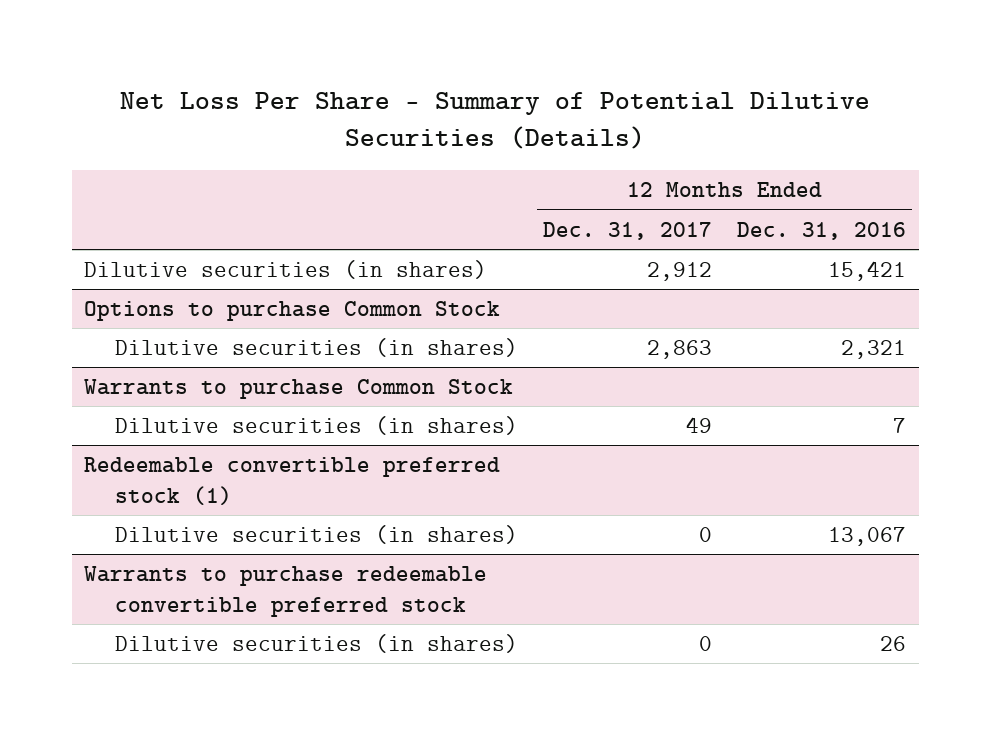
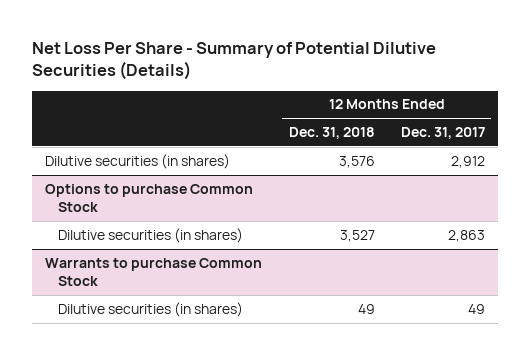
[737,221,907,240] Dec. 31, 2016 -> none
none -> [288,126,375,139] Dec. 31, 2018
[84,457,501,506] Redeemable convertible preferred stock (1) -> none
[114,525,518,545] Dilutive securities (in shares) -> none
[84,566,488,618] Warrants to purchase redeemable convertible preferred stock -> none
[114,634,518,654] Dilutive securities (in shares) -> none

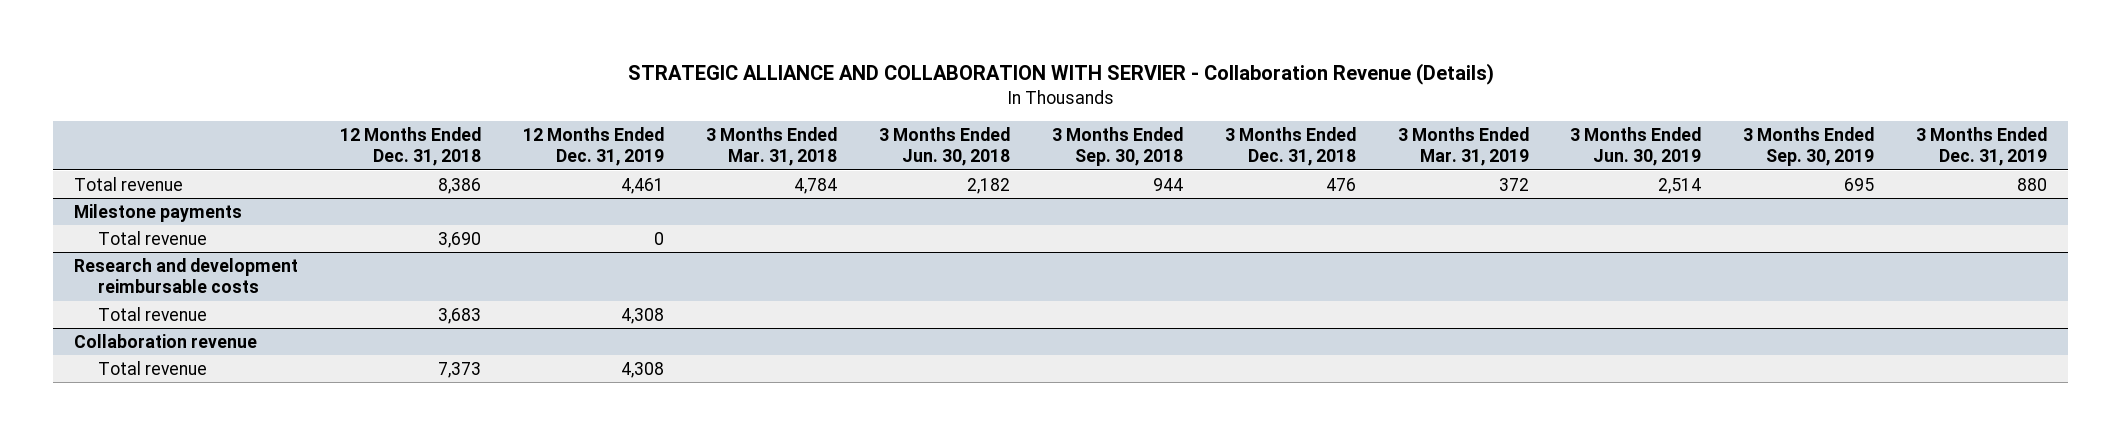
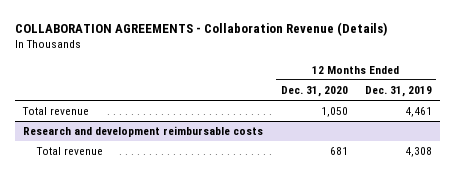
[627,63,1494,86] STRATEGIC ALLIANCE AND COLLABORATION WITH SERVIER - Collaboration Revenue (Details) -> [14,21,387,36] COLLABORATION AGREEMENTS - Collaboration Revenue (Details)
[340,126,482,167] 12 Months Ended Dec. 31, 2018 -> none
[706,126,838,167] 3 Months Ended Mar. 31, 2018 -> none
[878,126,1010,167] 3 Months Ended Jun. 30, 2018 -> none
[1051,126,1183,167] 3 Months Ended Sep. 30, 2018 -> none
[1224,126,1356,167] 3 Months Ended Dec. 31, 2018 -> none
[1397,126,1529,167] 3 Months Ended Mar. 31, 2019 -> none
[1570,126,1702,167] 3 Months Ended Jun. 30, 2019 -> none
[1743,126,1875,167] 3 Months Ended Sep. 30, 2019 -> none
[1916,126,2048,167] 3 Months Ended Dec. 31, 2019 -> none
none -> [280,85,348,97] Dec. 31, 2020
[74,203,243,222] Milestone payments -> none
[97,230,207,245] Total revenue -> none
[74,333,258,348] Collaboration revenue -> none
[97,360,207,375] Total revenue -> none

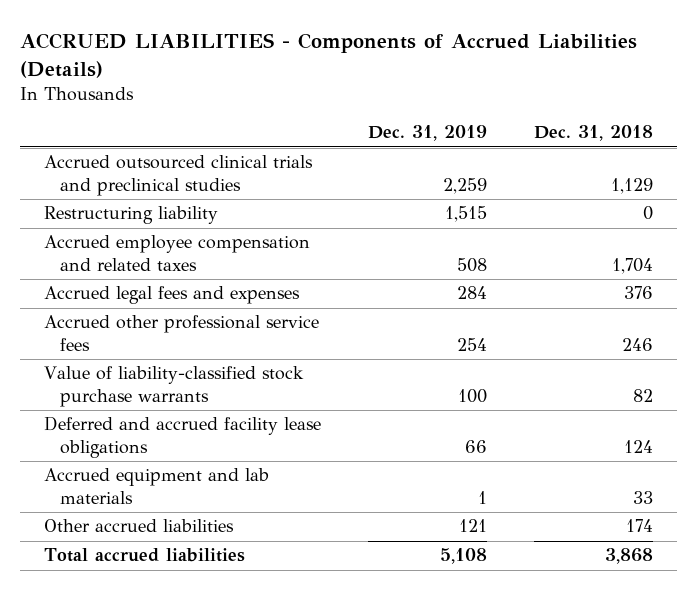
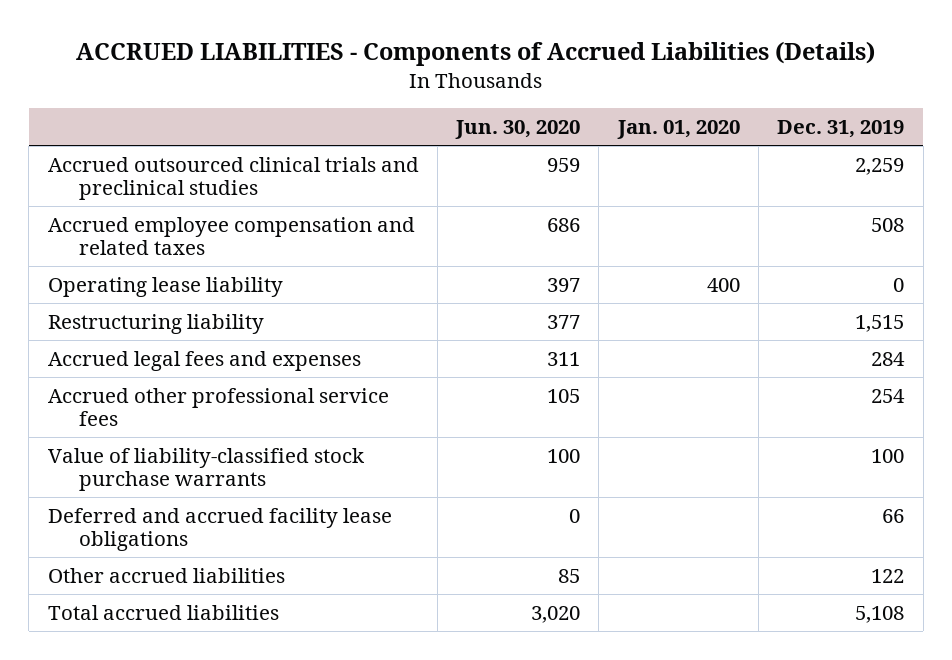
[534,125,654,142] Dec. 31, 2018 -> none
none -> [455,120,581,140] Jun. 30, 2020
none -> [616,120,740,140] Jan. 01, 2020
none -> [47,276,283,297] Operating lease liability
[43,206,218,225] Restructuring liability -> [47,313,264,334] Restructuring liability
[43,468,269,504] Accrued equipment and lab materials -> none
[459,519,488,533] 121 -> [871,568,905,583] 122

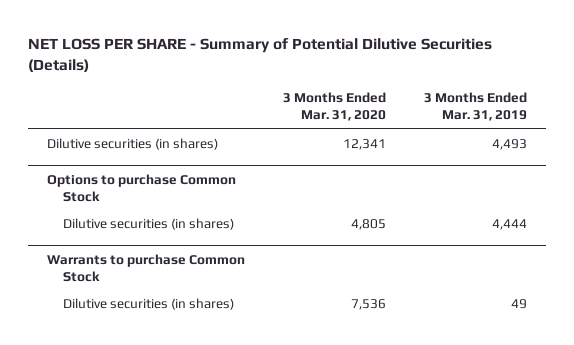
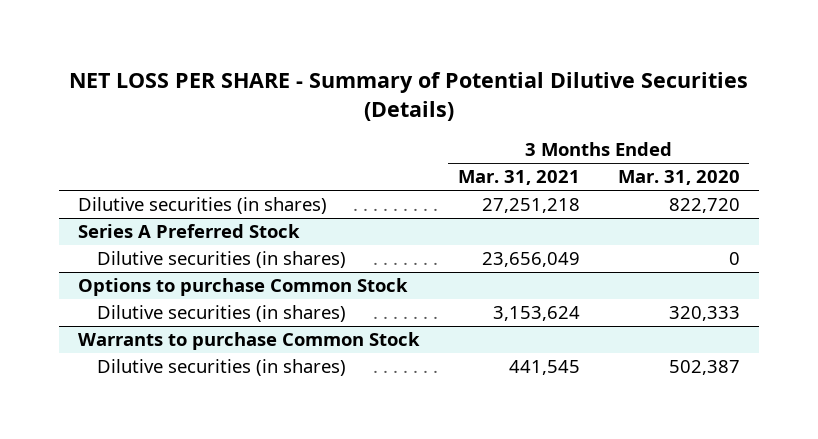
[424,91,528,122] 3 Months Ended Mar. 31, 2019 -> none
none -> [457,170,580,186] Mar. 31, 2021
[343,139,387,151] 12,341 -> [668,198,740,214] 822,720
none -> [78,224,301,239] Series A Preferred Stock
none -> [97,251,347,269] Dilutive securities (in shares)
[351,219,387,231] 4,805 -> [668,306,740,322] 320,333
[351,299,387,311] 7,536 -> [668,360,740,376] 502,387

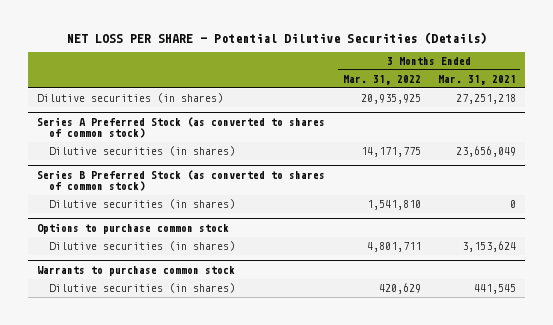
[69,72,749,122] NET LOSS PER SHARE - Summary of Potential Dilutive Securities (Details) -> [66,31,487,44] NET LOSS PER SHARE - Potential Dilutive Securities (Details)
[617,170,740,186] Mar. 31, 2020 -> none
none -> [342,74,421,85] Mar. 31, 2022
[78,224,301,239] Series A Preferred Stock -> [37,116,326,138] Series A Preferred Stock (as converted to shares of common stock)
none -> [37,169,326,191] Series B Preferred Stock (as converted to shares of common stock)
none -> [49,199,236,210] Dilutive securities (in shares)
[78,278,409,297] Options to purchase Common Stock -> [37,222,230,234] Options to purchase common stock
[78,332,421,351] Warrants to purchase Common Stock -> [37,265,236,276] Warrants to purchase common stock

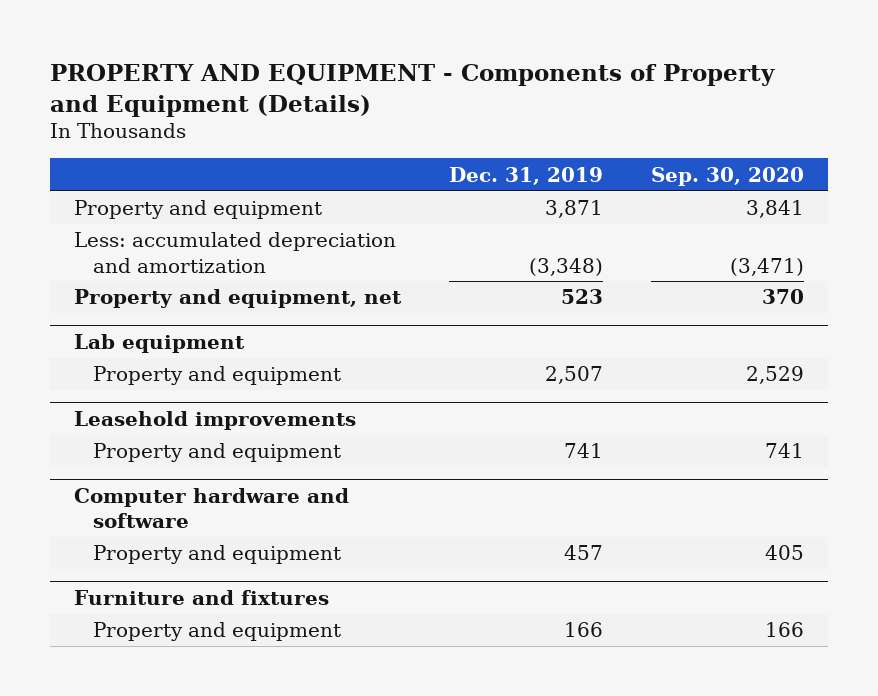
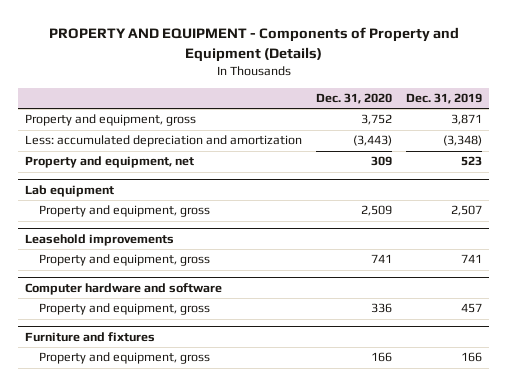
[650,166,804,186] Sep. 30, 2020 -> none
none -> [316,93,393,105] Dec. 31, 2020
[74,200,323,220] Property and equipment -> [25,114,197,127] Property and equipment, gross
[93,366,342,386] Property and equipment -> [38,205,210,218] Property and equipment, gross
[93,443,342,463] Property and equipment -> [38,254,210,267] Property and equipment, gross
[93,545,342,565] Property and equipment -> [38,303,210,316] Property and equipment, gross
[93,622,342,642] Property and equipment -> [38,352,210,365] Property and equipment, gross

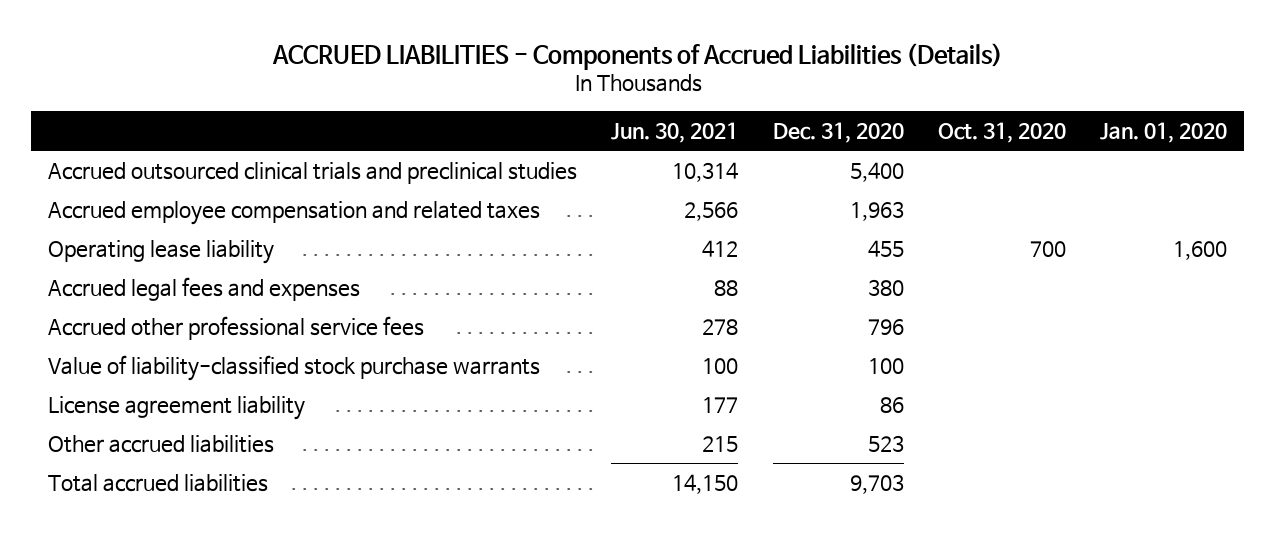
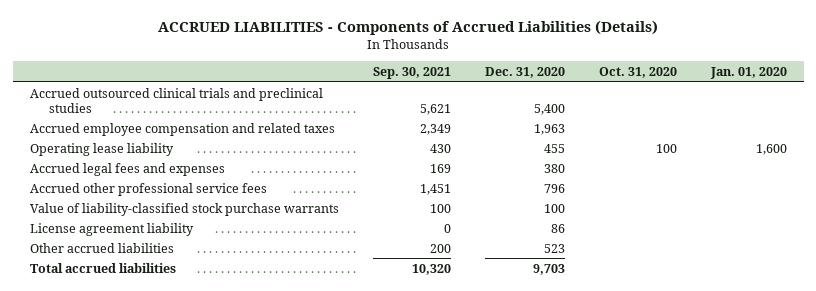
[611,122,739,144] Jun. 30, 2021 -> none
none -> [372,67,451,80] Sep. 30, 2021
[1029,241,1066,258] 700 -> [655,143,677,153] 100

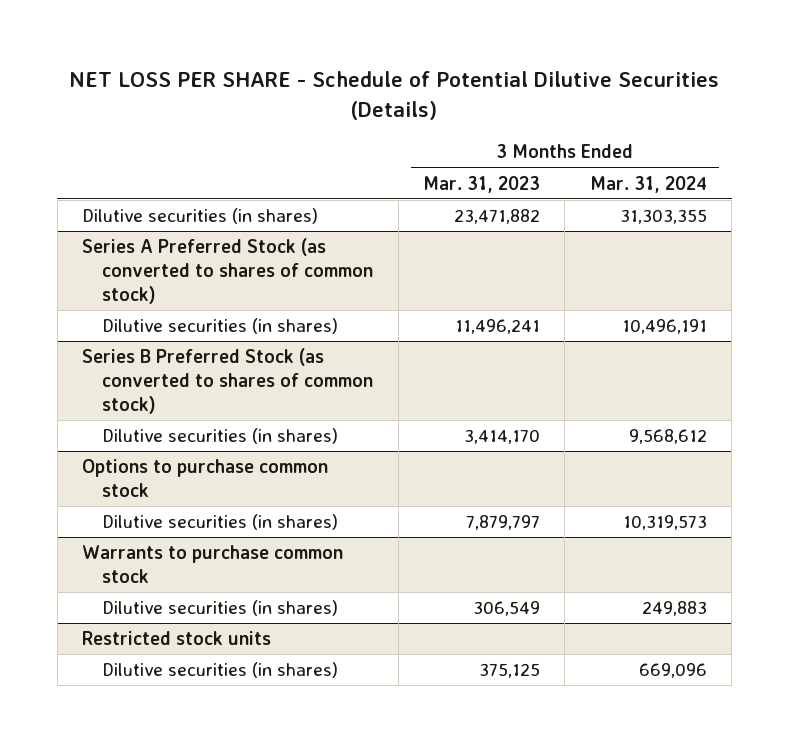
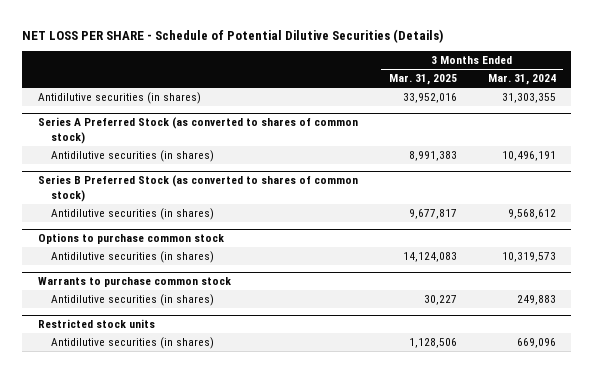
[422,175,540,193] Mar. 31, 2023 -> none
none -> [388,74,457,86] Mar. 31, 2025
[81,208,318,225] Dilutive securities (in shares) -> [37,92,201,105] Antidilutive securities (in shares)
[102,318,339,335] Dilutive securities (in shares) -> [51,150,215,163] Antidilutive securities (in shares)
[102,428,339,445] Dilutive securities (in shares) -> [51,208,215,221] Antidilutive securities (in shares)
[102,514,339,531] Dilutive securities (in shares) -> [51,251,215,264] Antidilutive securities (in shares)
[102,600,339,617] Dilutive securities (in shares) -> [51,294,215,307] Antidilutive securities (in shares)
[102,662,339,679] Dilutive securities (in shares) -> [51,337,215,350] Antidilutive securities (in shares)

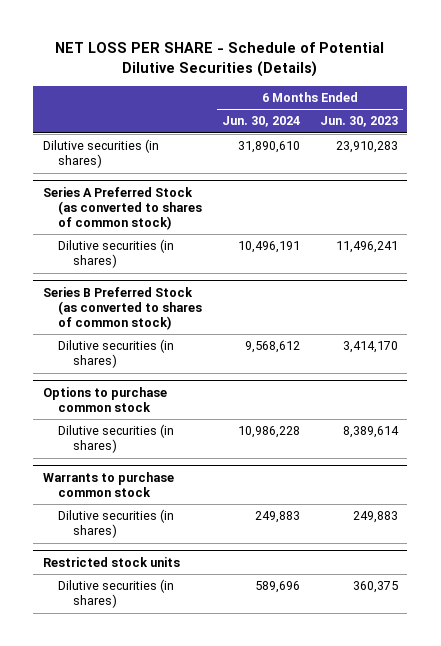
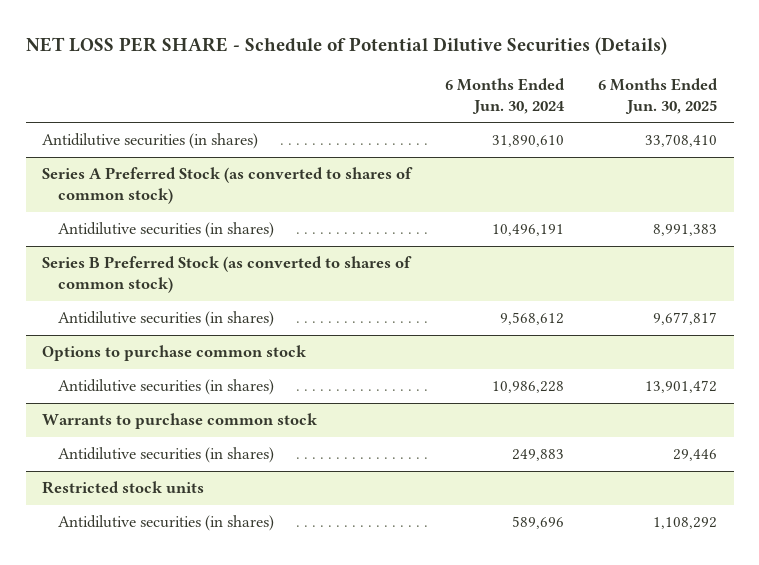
[319,116,398,128] Jun. 30, 2023 -> none
none -> [597,77,718,114] 6 Months Ended Jun. 30, 2025
[43,139,160,169] Dilutive securities (in shares) -> [42,133,259,150] Antidilutive securities (in shares)
[58,239,175,269] Dilutive securities (in shares) -> [57,222,274,239] Antidilutive securities (in shares)
[58,339,175,369] Dilutive securities (in shares) -> [57,311,274,328] Antidilutive securities (in shares)
[58,424,175,454] Dilutive securities (in shares) -> [57,379,274,396] Antidilutive securities (in shares)
[58,509,175,539] Dilutive securities (in shares) -> [57,447,274,464] Antidilutive securities (in shares)
[58,579,175,609] Dilutive securities (in shares) -> [57,515,274,532] Antidilutive securities (in shares)

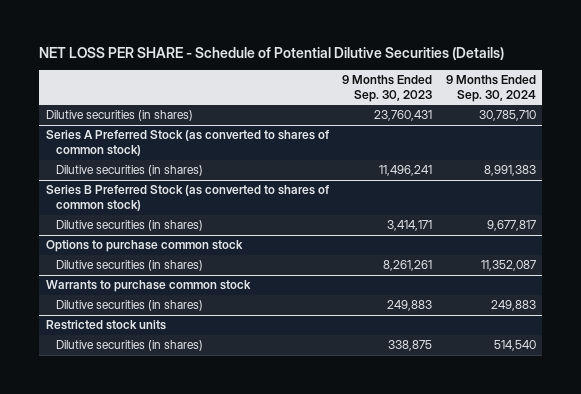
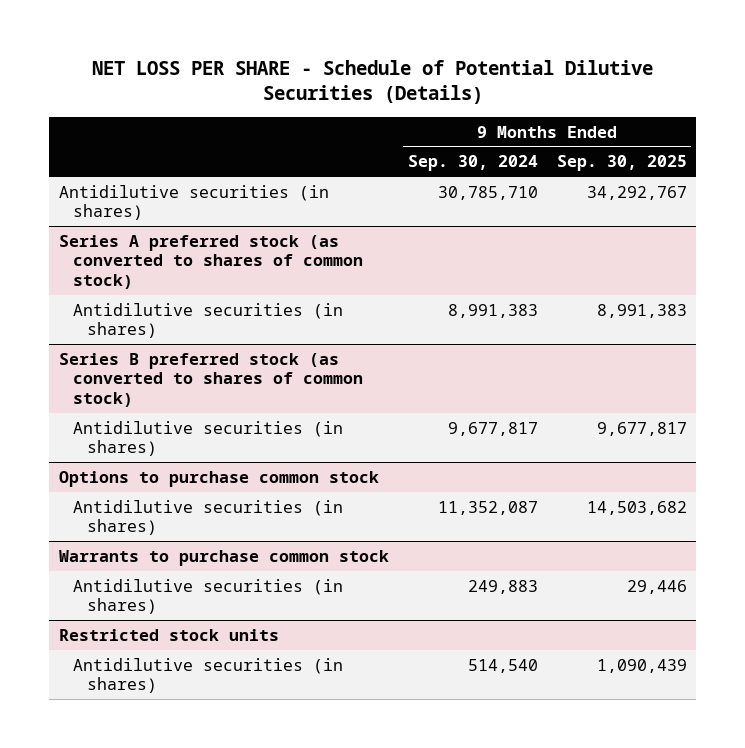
[342,75,433,102] 9 Months Ended Sep. 30, 2023 -> none
none -> [556,155,687,172] Sep. 30, 2025
[45,110,193,122] Dilutive securities (in shares) -> [58,184,329,221] Antidilutive securities (in shares)
[45,130,329,156] Series A Preferred Stock (as converted to shares of common stock) -> [58,234,363,290] Series A preferred stock (as converted to shares of common stock)
[56,165,204,177] Dilutive securities (in shares) -> [72,302,343,339] Antidilutive securities (in shares)
[45,185,329,211] Series B Preferred Stock (as converted to shares of common stock) -> [58,352,363,408] Series B preferred stock (as converted to shares of common stock)
[56,220,204,232] Dilutive securities (in shares) -> [72,420,343,457] Antidilutive securities (in shares)
[56,260,204,272] Dilutive securities (in shares) -> [72,499,343,536] Antidilutive securities (in shares)
[56,300,204,312] Dilutive securities (in shares) -> [72,578,343,615] Antidilutive securities (in shares)
[56,340,204,352] Dilutive securities (in shares) -> [72,657,343,694] Antidilutive securities (in shares)

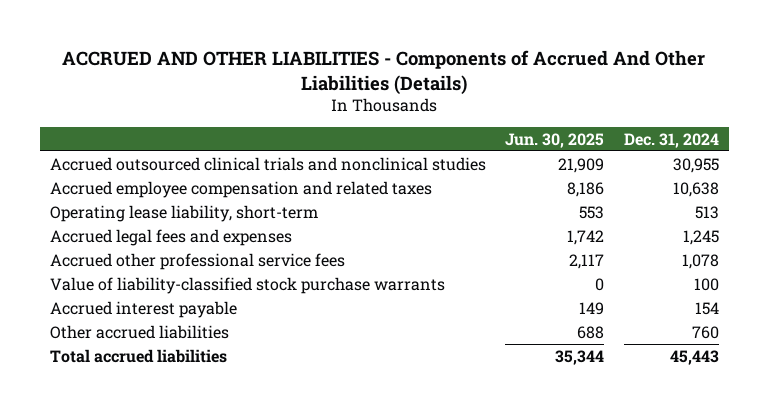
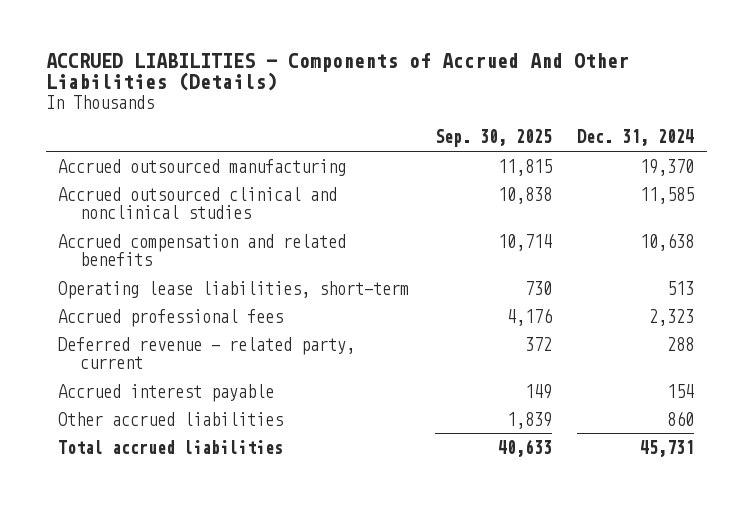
[62,49,706,95] ACCRUED AND OTHER LIABILITIES - Components of Accrued And Other Liabilities (Details) -> [45,52,629,92] ACCRUED LIABILITIES - Components of Accrued And Other Liabilities (Details)
[505,132,605,148] Jun. 30, 2025 -> none
none -> [434,129,552,148] Sep. 30, 2025
[49,228,292,246] Accrued legal fees and expenses -> none
[49,276,445,294] Value of liability-classified stock purchase warrants -> none
none -> [58,158,347,176] Accrued outsourced manufacturing
[49,156,486,171] Accrued outsourced clinical trials and nonclinical studies -> [58,186,338,220] Accrued outsourced clinical and nonclinical studies
[673,157,720,173] 30,955 -> [640,186,695,204] 11,585
[49,180,432,198] Accrued employee compensation and related taxes -> [58,233,347,267] Accrued compensation and related benefits
[49,204,318,222] Operating lease liability, short-term -> [58,280,410,299] Operating lease liabilities, short-term
[49,252,345,270] Accrued other professional service fees -> [58,308,284,327] Accrued professional fees
[682,253,720,269] 1,078 -> [649,308,695,326] 2,323
none -> [58,336,356,370] Deferred revenue - related party, current
[692,325,720,339] 760 -> [667,410,695,426] 860
[670,349,720,365] 45,443 -> [640,439,695,457] 45,731

